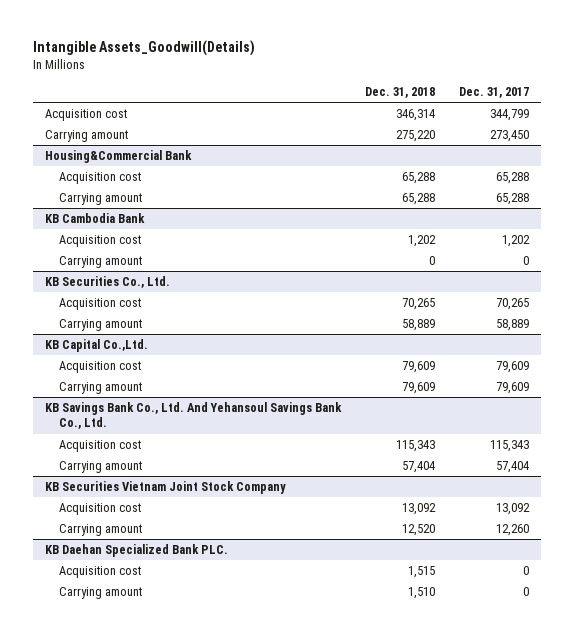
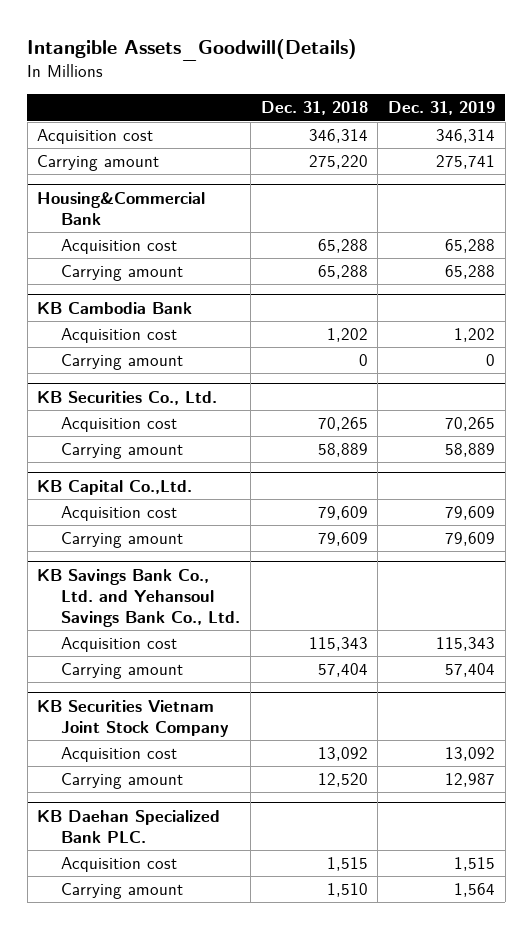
[459,87,530,99] Dec. 31, 2017 -> none
none -> [388,101,496,116] Dec. 31, 2019
[44,402,342,430] KB Savings Bank Co., Ltd. And Yehansoul Savings Bank Co., Ltd. -> [37,568,240,628] KB Savings Bank Co., Ltd. and Yehansoul Savings Bank Co., Ltd.

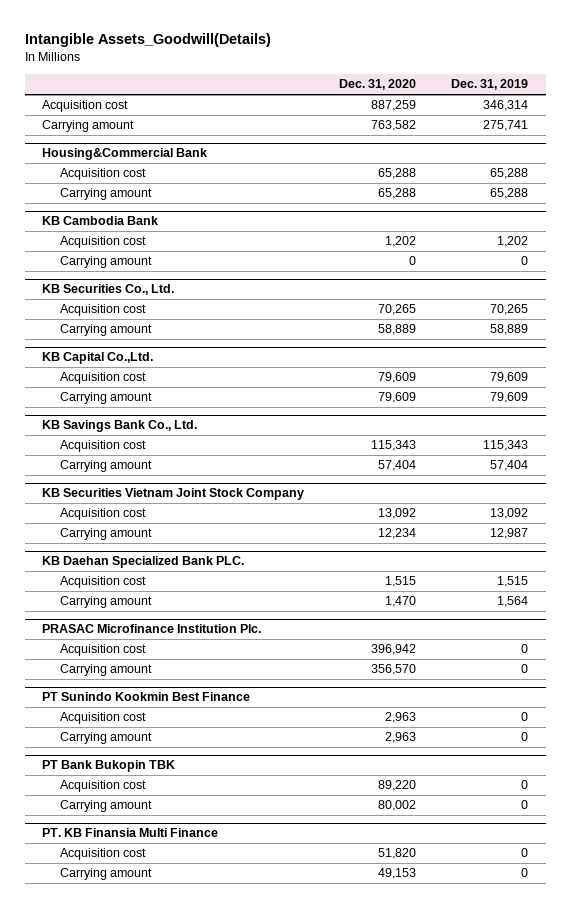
[260,101,368,116] Dec. 31, 2018 -> none
none -> [339,79,417,91] Dec. 31, 2020
[37,568,240,628] KB Savings Bank Co., Ltd. and Yehansoul Savings Bank Co., Ltd. -> [42,420,198,433] KB Savings Bank Co., Ltd.
none -> [42,624,262,634] PRASAC Microfinance Institution Plc.
none -> [60,644,147,657] Acquisition cost
none -> [60,664,153,677] Carrying amount
none -> [42,692,251,702] PT Sunindo Kookmin Best Finance
none -> [60,712,147,725] Acquisition cost
none -> [60,732,153,745] Carrying amount
none -> [42,760,176,773] PT Bank Bukopin TBK
none -> [60,780,147,793] Acquisition cost
none -> [60,800,153,813] Carrying amount
none -> [42,828,219,838] PT. KB Finansia Multi Finance
none -> [60,848,147,861] Acquisition cost
none -> [60,868,153,881] Carrying amount

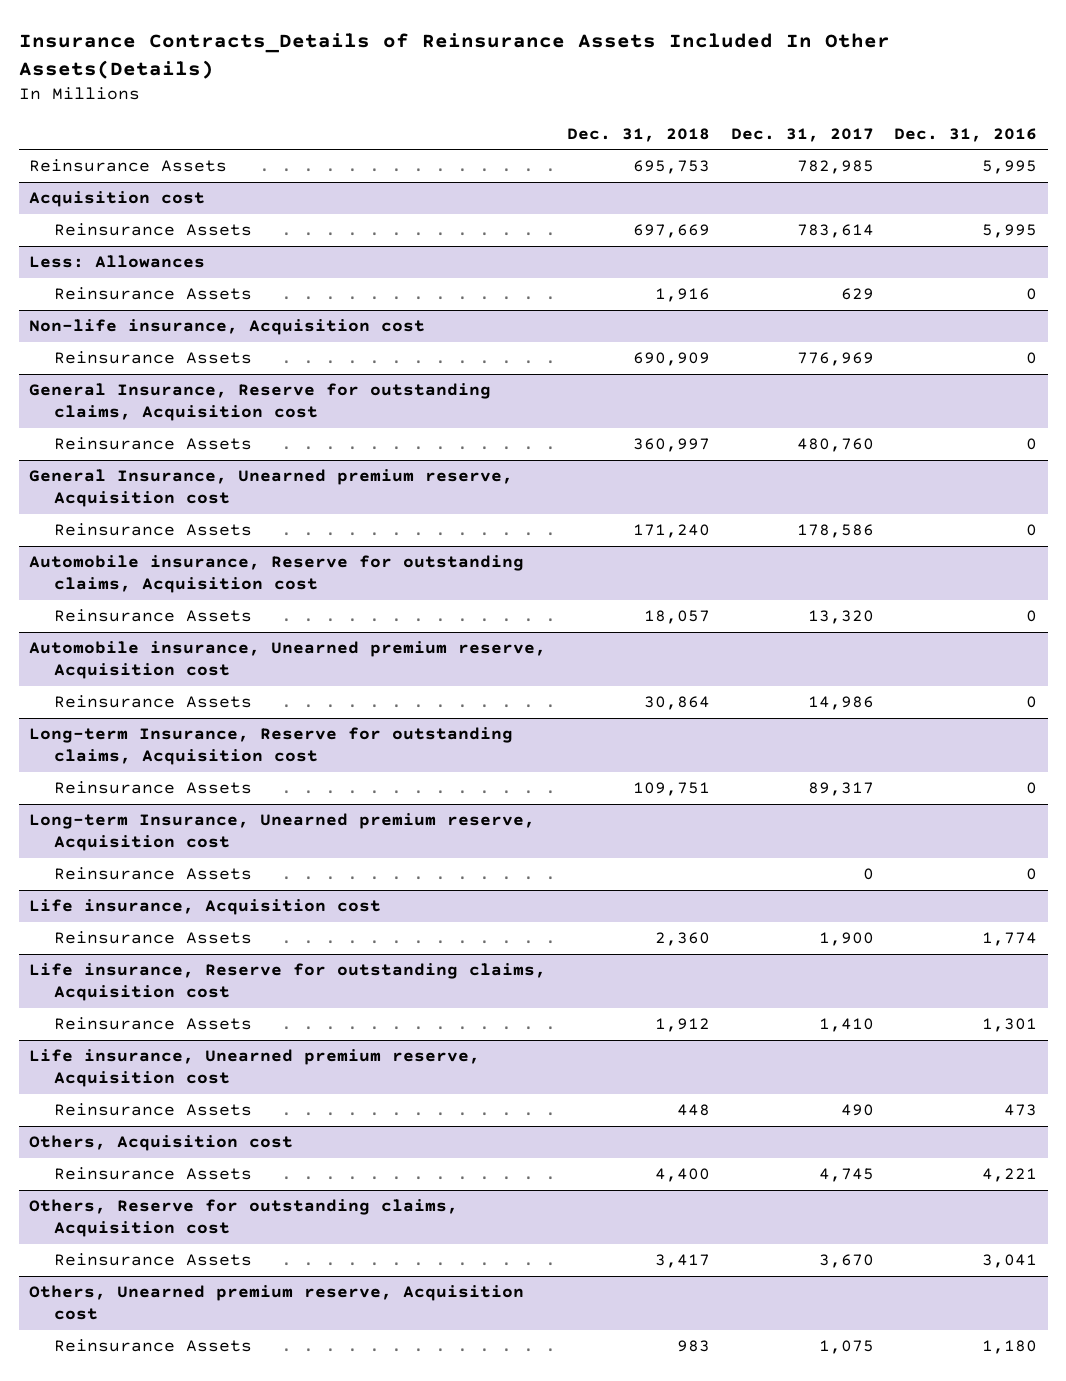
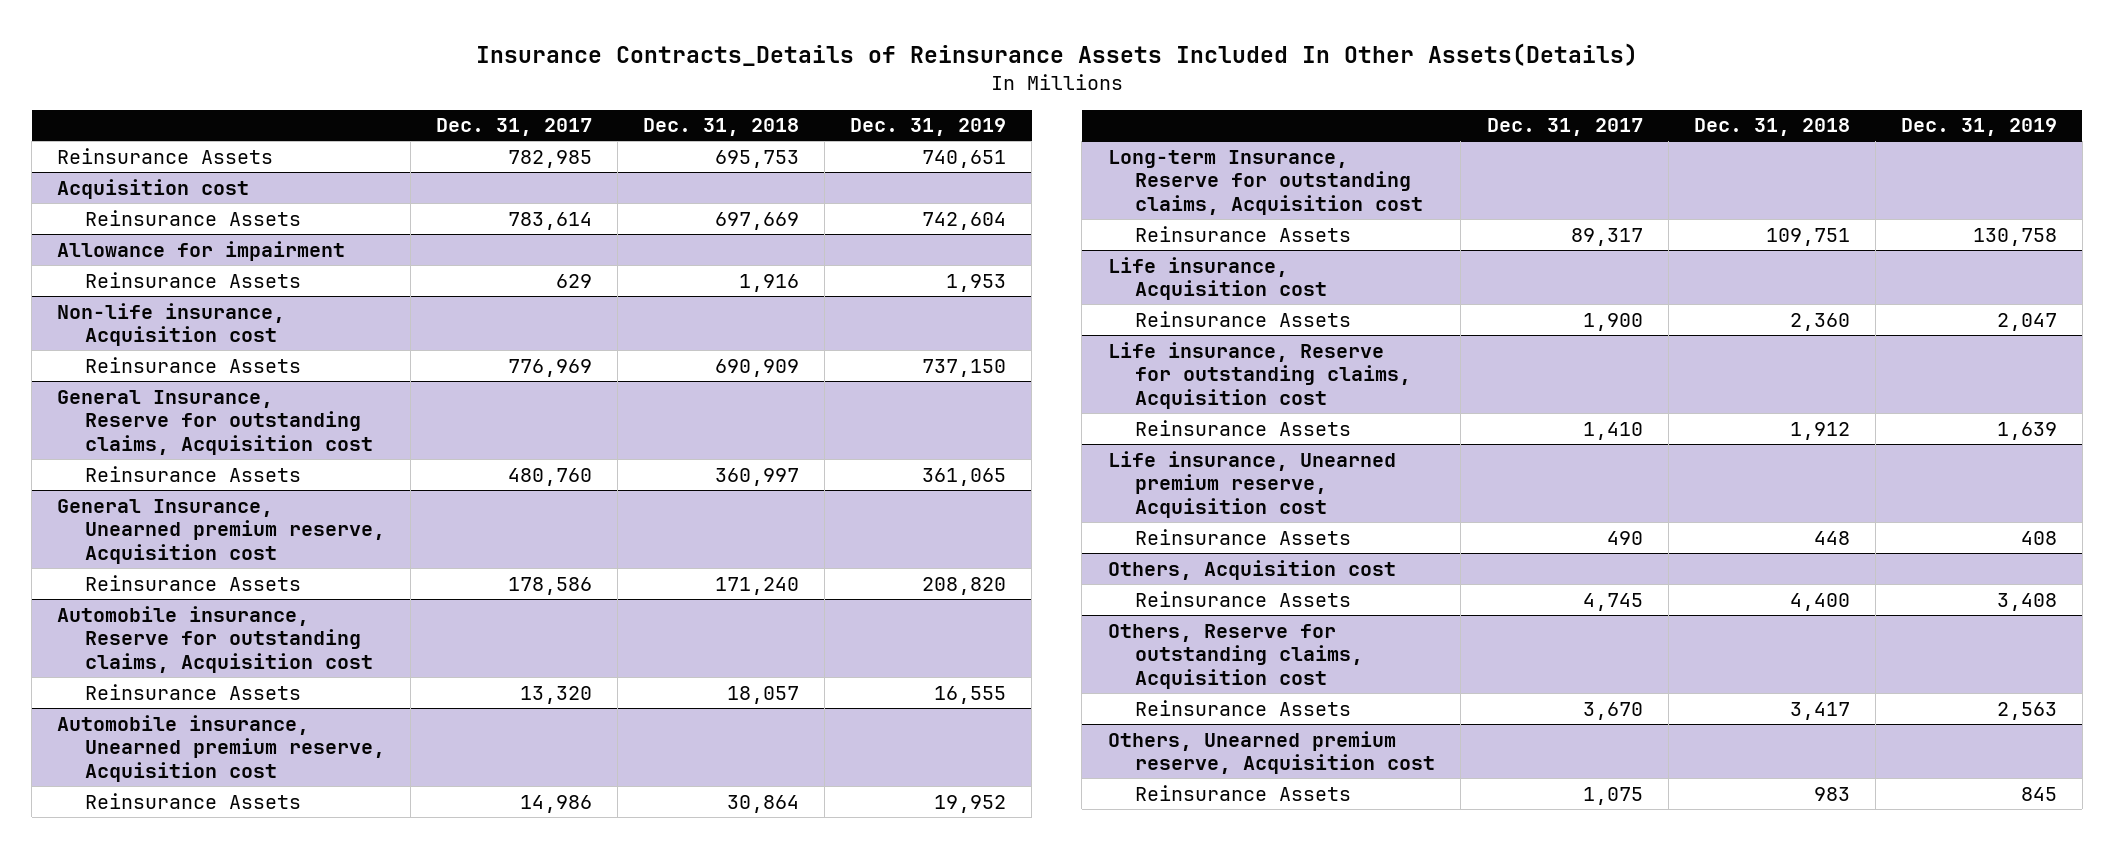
[894,127,1038,142] Dec. 31, 2016 -> none
none -> [850,118,1007,137] Dec. 31, 2019
[28,255,205,269] Less: Allowances -> [57,240,346,261] Allowance for impairment
[28,813,535,852] Long-term Insurance, Unearned premium reserve, Acquisition cost -> none
[54,867,253,881] Reinsurance Assets -> none

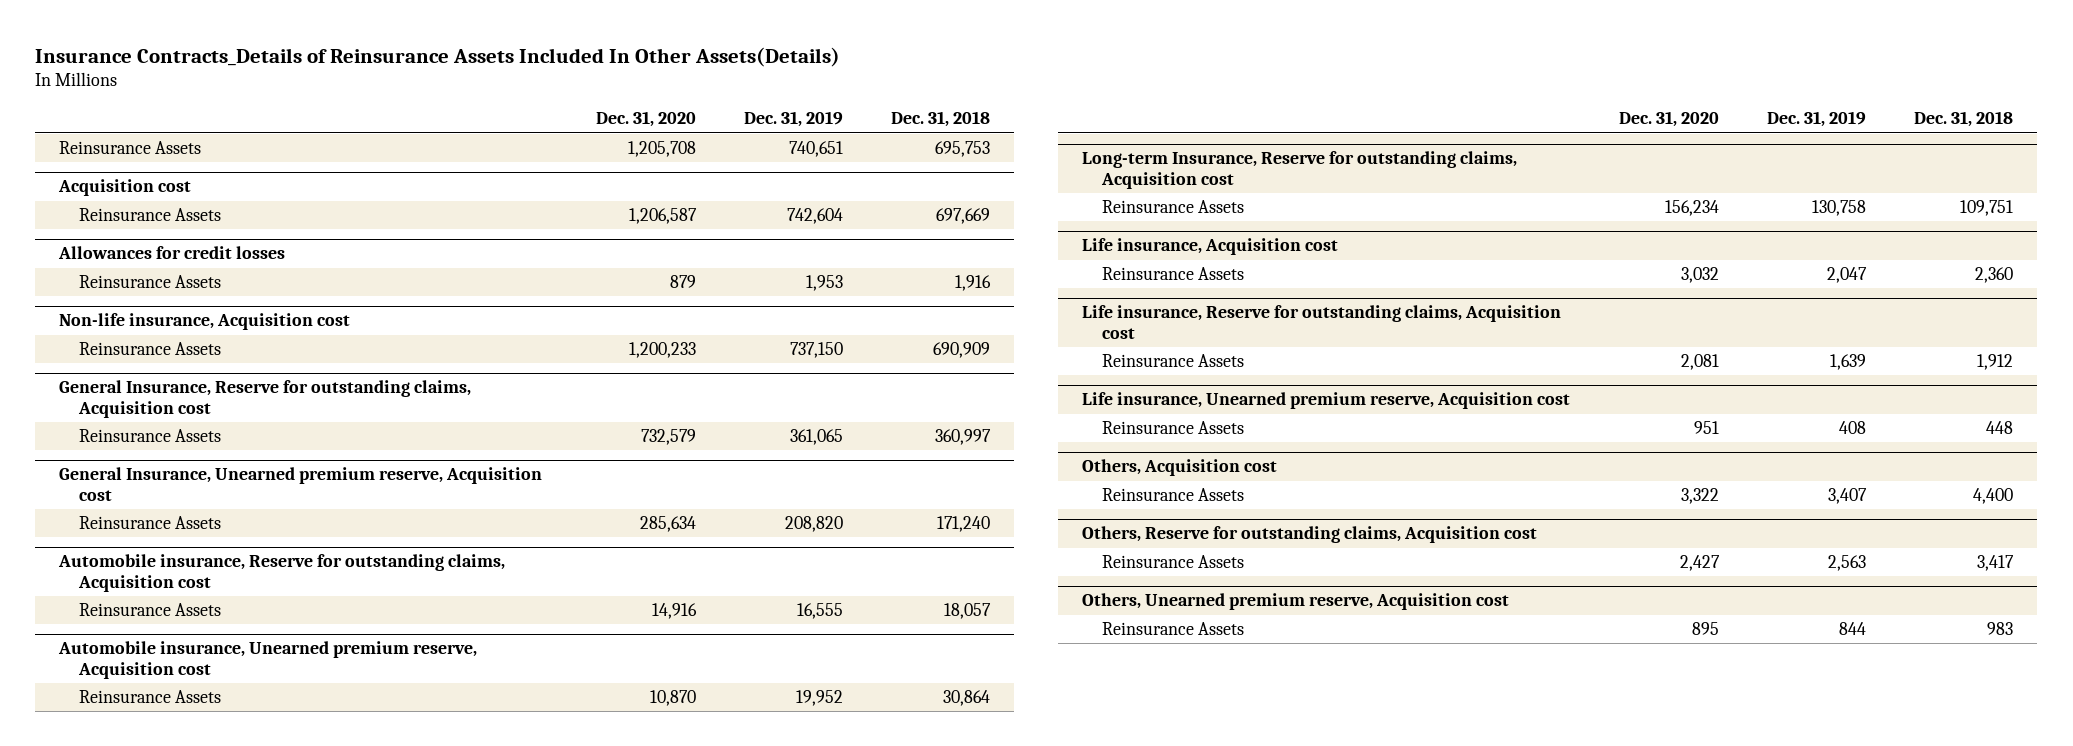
[436,118,593,137] Dec. 31, 2017 -> none
none -> [595,111,696,128] Dec. 31, 2020
[57,240,346,261] Allowance for impairment -> [58,246,286,260] Allowances for credit losses
[1996,592,2057,611] 3,408 -> [1827,488,1867,505] 3,407
[2020,786,2057,801] 845 -> [1838,622,1866,636] 844

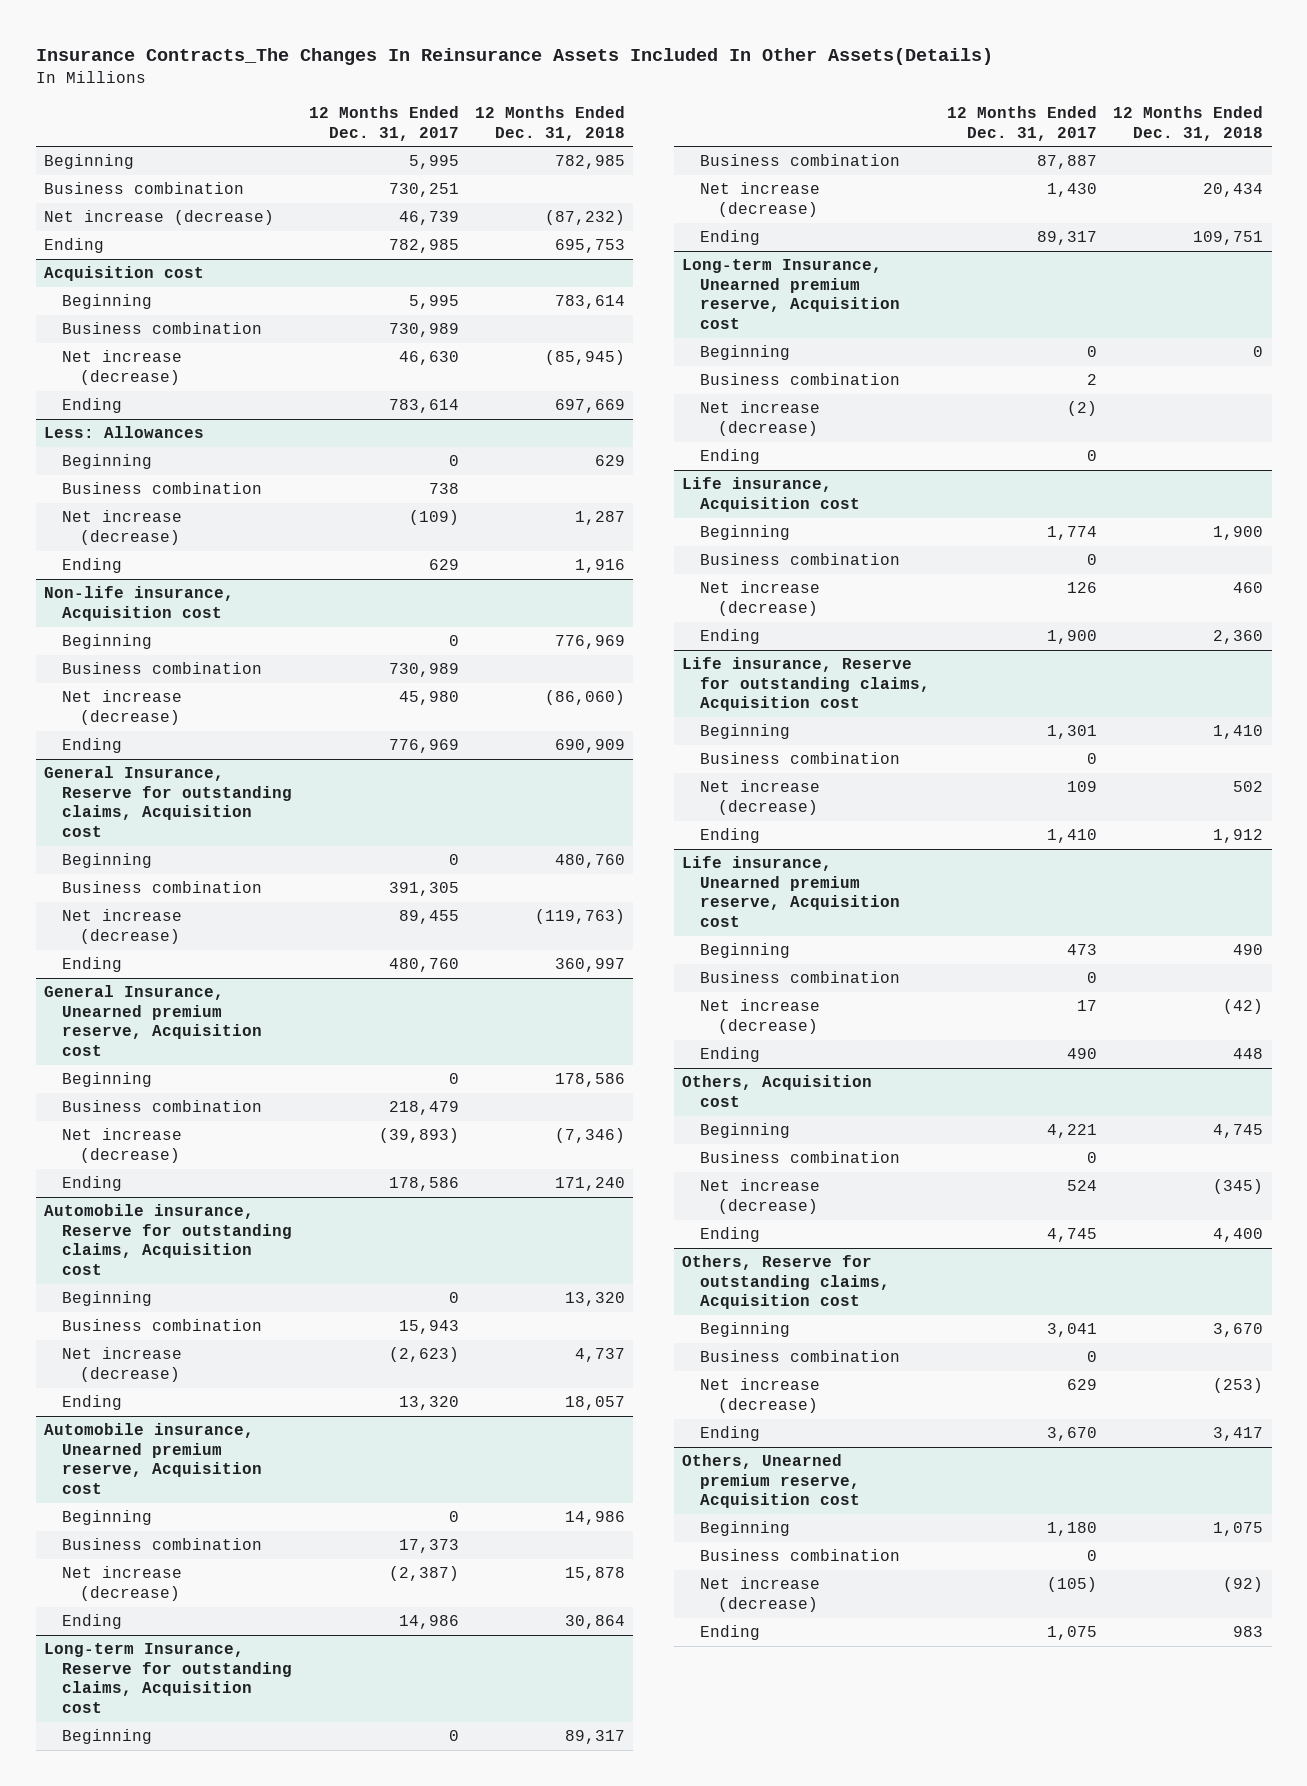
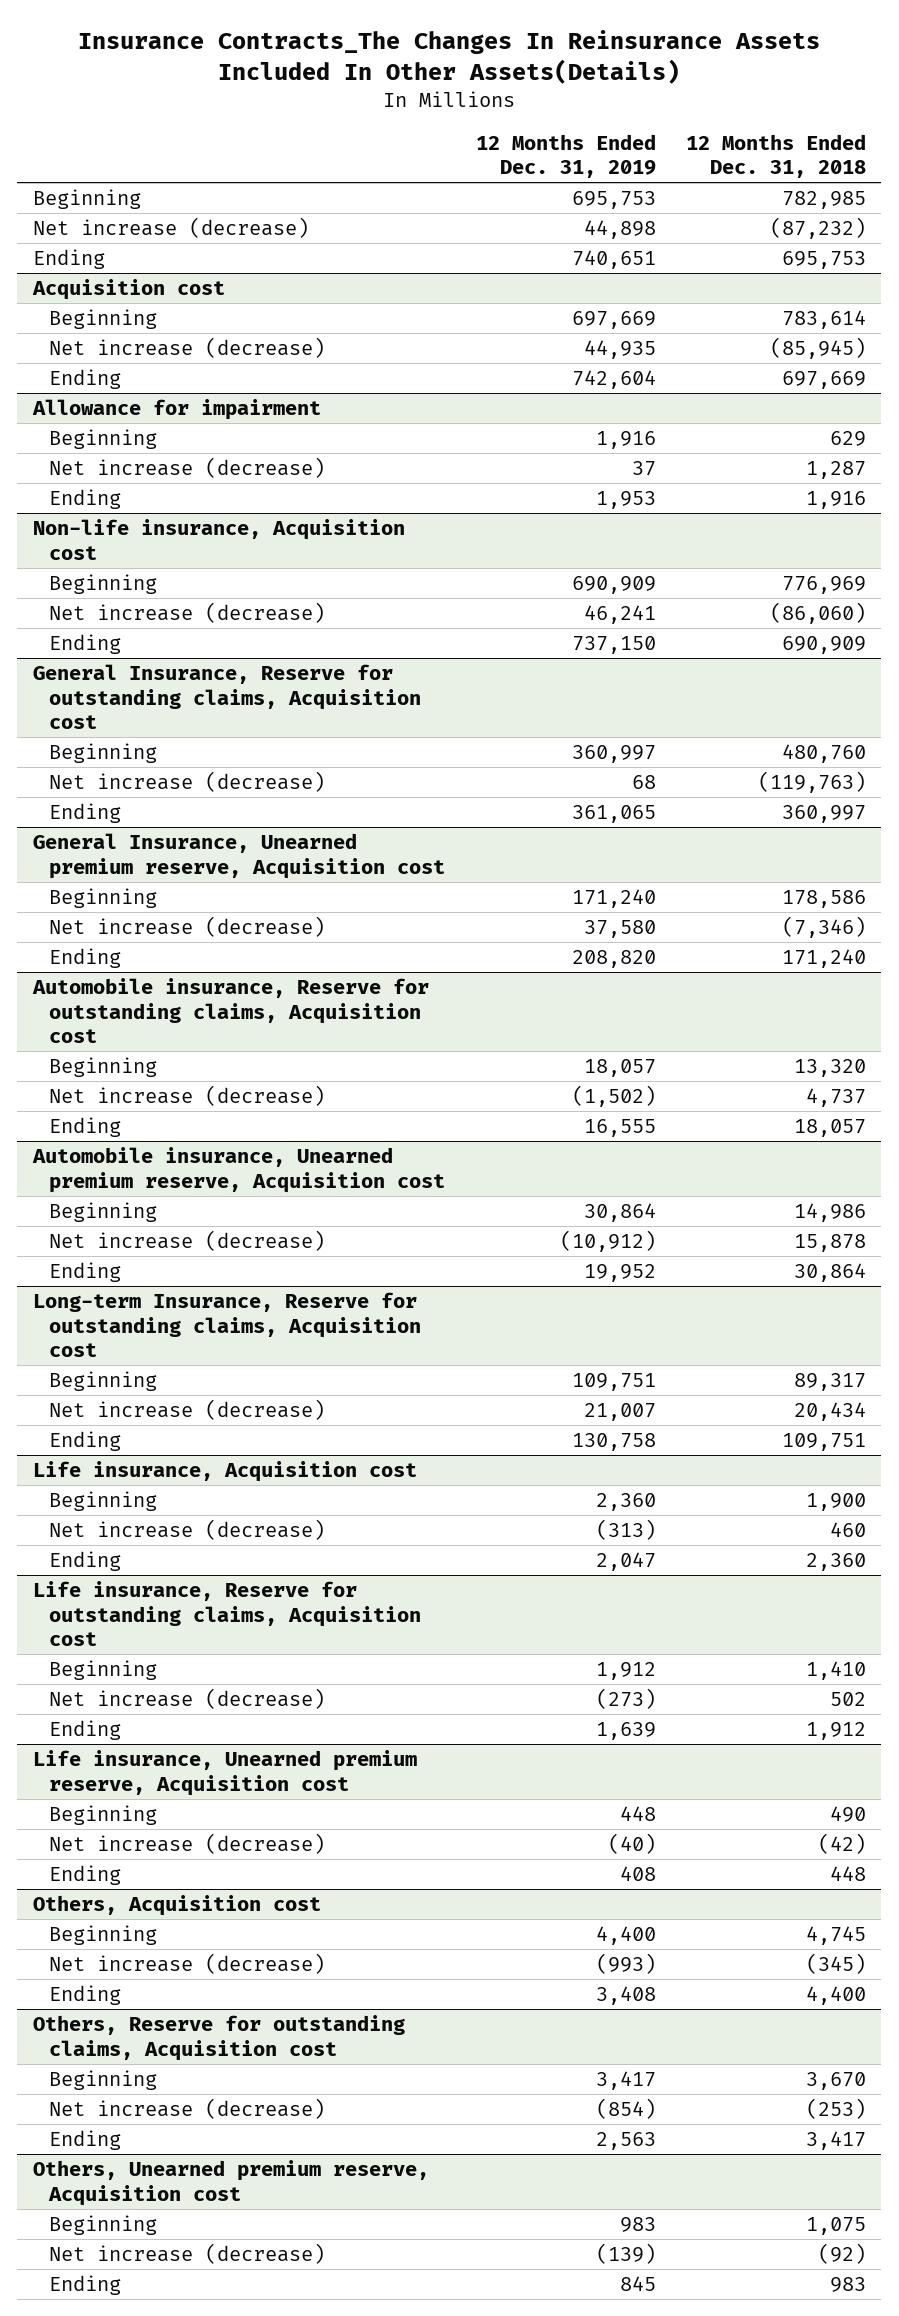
[308,106,459,141] 12 Months Ended Dec. 31, 2017 -> none
none -> [475,133,656,179] 12 Months Ended Dec. 31, 2019
[44,182,245,195] Business combination -> none
[62,322,263,335] Business combination -> none
[44,426,205,439] Less: Allowances -> [31,399,321,421] Allowance for impairment
[62,482,263,495] Business combination -> none
[62,662,263,675] Business combination -> none
[62,881,263,894] Business combination -> none
[62,1100,263,1113] Business combination -> none
[62,1319,263,1332] Business combination -> none
[62,1538,263,1551] Business combination -> none
[700,154,901,167] Business combination -> none
[682,259,901,329] Long-term Insurance, Unearned premium reserve, Acquisition cost -> none
[700,345,791,361] Beginning -> none
[700,373,901,386] Business combination -> none
[700,401,821,436] Net increase (decrease) -> none
[700,449,761,465] Ending -> none
[700,553,901,566] Business combination -> none
[700,752,901,765] Business combination -> none
[700,971,901,984] Business combination -> none
[700,1151,901,1164] Business combination -> none
[700,1350,901,1363] Business combination -> none
[700,1549,901,1562] Business combination -> none

